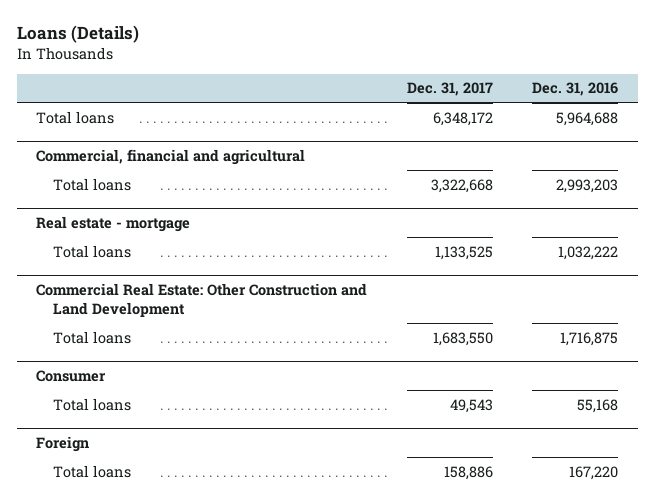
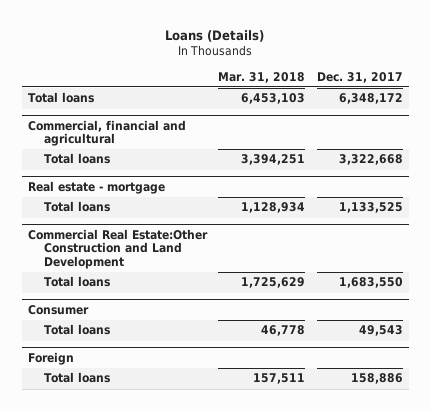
[532,82,619,97] Dec. 31, 2016 -> none
none -> [218,71,306,83] Mar. 31, 2018
[36,282,368,317] Commercial Real Estate: Other Construction and Land Development -> [27,229,208,269] Commercial Real Estate:Other Construction and Land Development

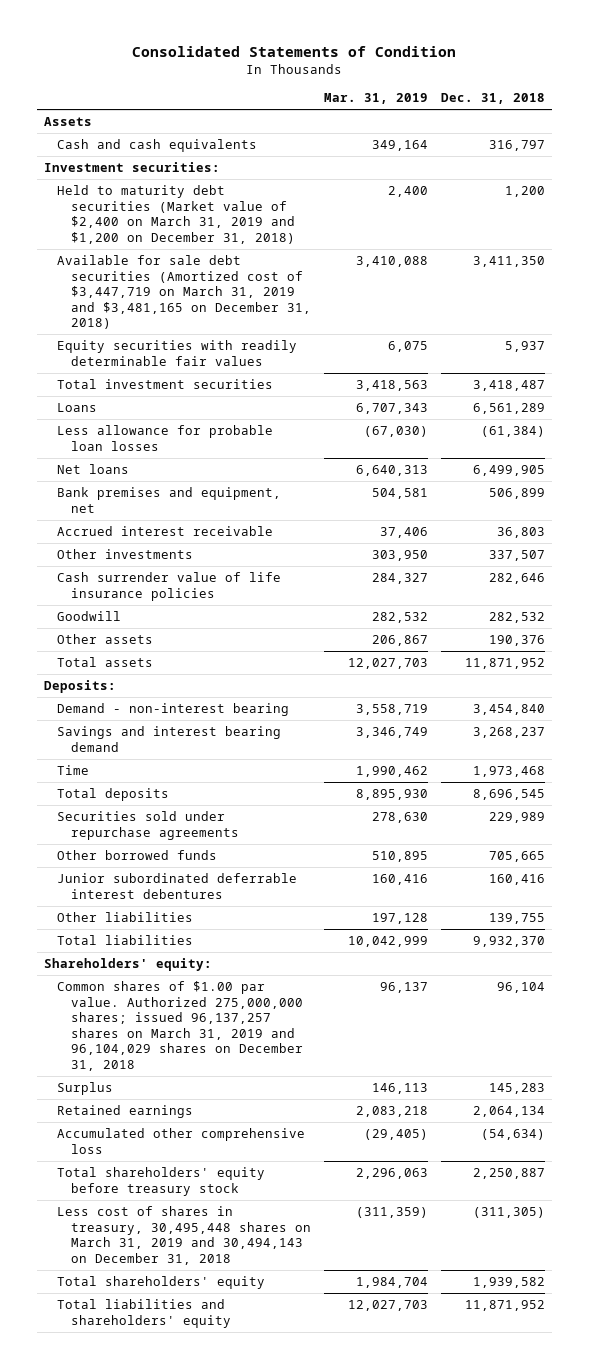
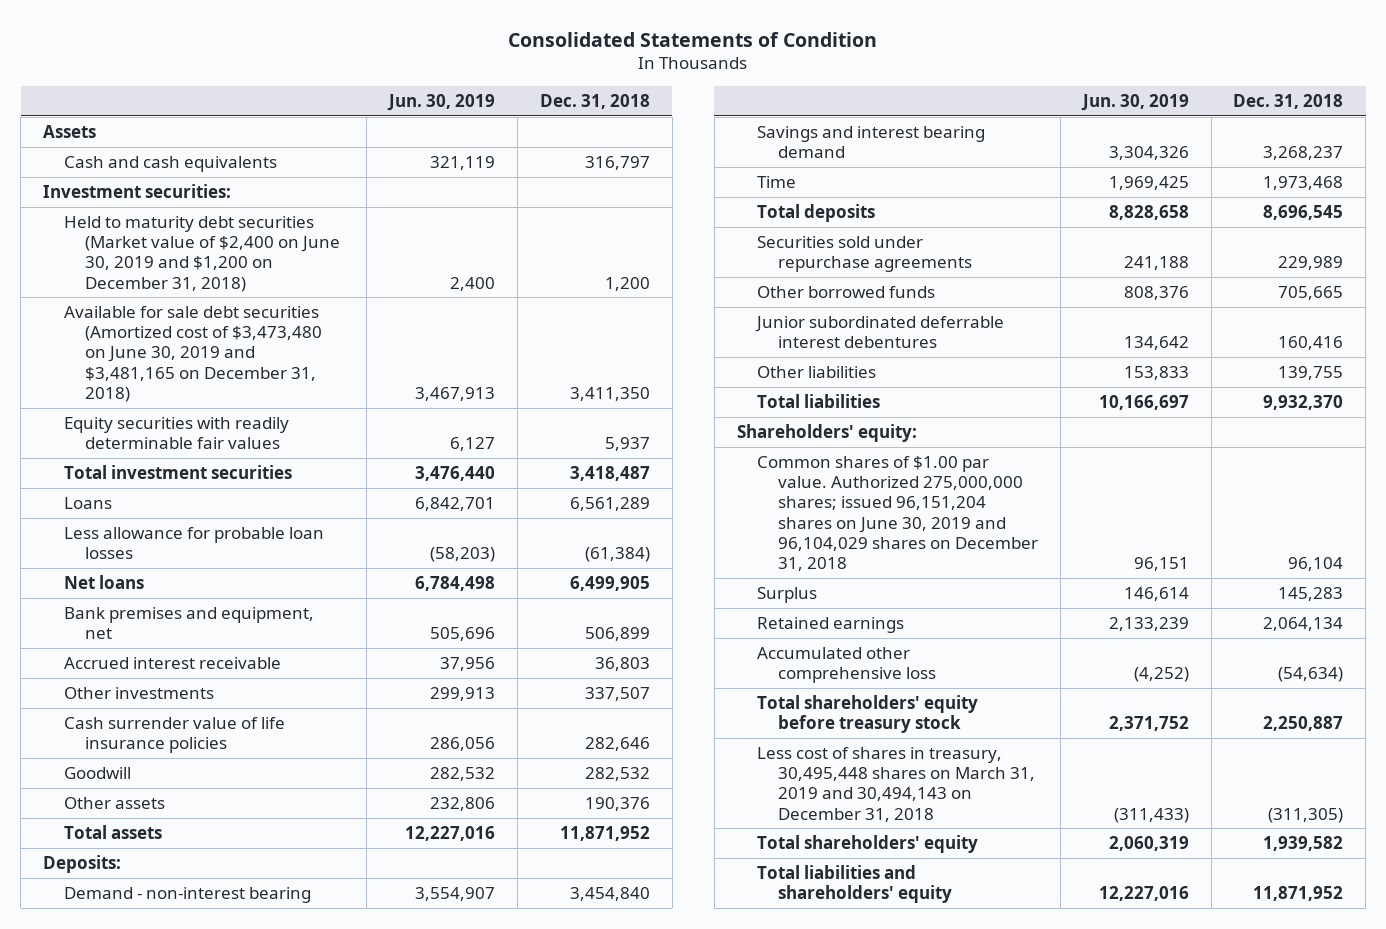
[324,93,429,105] Mar. 31, 2019 -> none
none -> [387,93,496,111] Jun. 30, 2019
[57,185,296,244] Held to maturity debt securities (Market value of $2,400 on March 31, 2019 and $1,200 on December 31, 2018) -> [63,215,340,292] Held to maturity debt securities (Market value of $2,400 on June 30, 2019 and $1,200 on December 31, 2018)
[57,255,312,330] Available for sale debt securities (Amortized cost of $3,447,719 on March 31, 2019 and $3,481,165 on December 31, 2018) -> [63,305,322,402] Available for sale debt securities (Amortized cost of $3,473,480 on June 30, 2019 and $3,481,165 on December 31, 2018)
[57,981,304,1071] Common shares of $1.00 par value. Authorized 275,000,000 shares; issued 96,137,257 shares on March 31, 2019 and 96,104,029 shares on December 31, 2018 -> [757,455,1038,572] Common shares of $1.00 par value. Authorized 275,000,000 shares; issued 96,151,204 shares on June 30, 2019 and 96,104,029 shares on December 31, 2018

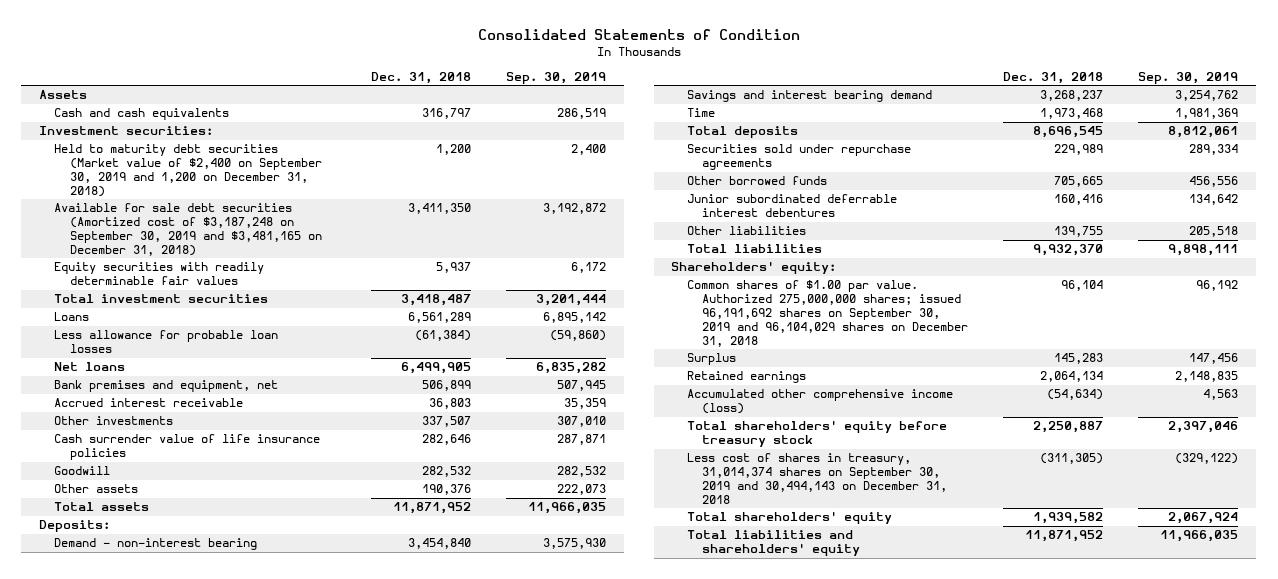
[387,93,496,111] Jun. 30, 2019 -> none
none -> [506,71,607,84] Sep. 30, 2019
[63,215,340,292] Held to maturity debt securities (Market value of $2,400 on June 30, 2019 and $1,200 on December 31, 2018) -> [54,144,322,197] Held to maturity debt securities (Market value of $2,400 on September 30, 2019 and 1,200 on December 31, 2018)
[63,305,322,402] Available for sale debt securities (Amortized cost of $3,473,480 on June 30, 2019 and $3,481,165 on December 31, 2018) -> [54,203,322,256] Available for sale debt securities (Amortized cost of $3,187,248 on September 30, 2019 and $3,481,165 on December 31, 2018)
[757,455,1038,572] Common shares of $1.00 par value. Authorized 275,000,000 shares; issued 96,151,204 shares on June 30, 2019 and 96,104,029 shares on December 31, 2018 -> [686,280,968,347] Common shares of $1.00 par value. Authorized 275,000,000 shares; issued 96,191,692 shares on September 30, 2019 and 96,104,029 shares on December 31, 2018
[757,646,936,684] Accumulated other comprehensive loss -> [686,389,953,415] Accumulated other comprehensive income (loss)
[757,746,1035,822] Less cost of shares in treasury, 30,495,448 shares on March 31, 2019 and 30,494,143 on December 31, 2018 -> [686,453,947,504] Less cost of shares in treasury, 31,014,374 shares on September 30, 2019 and 30,494,143 on December 31, 2018

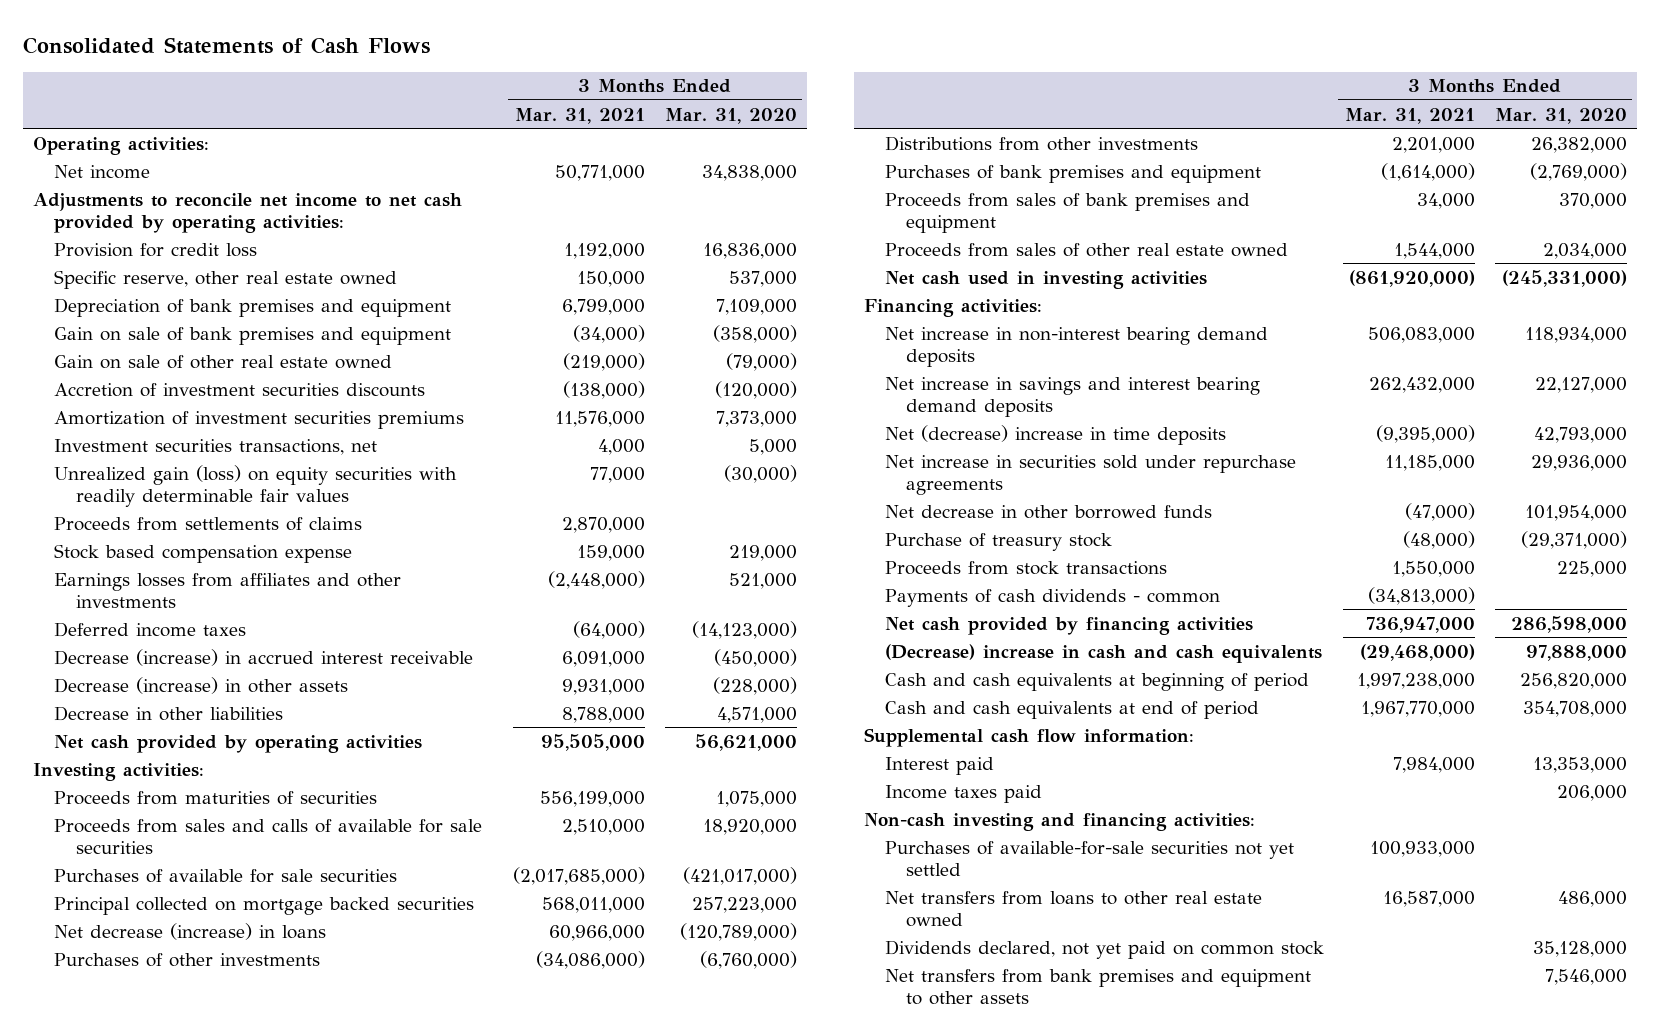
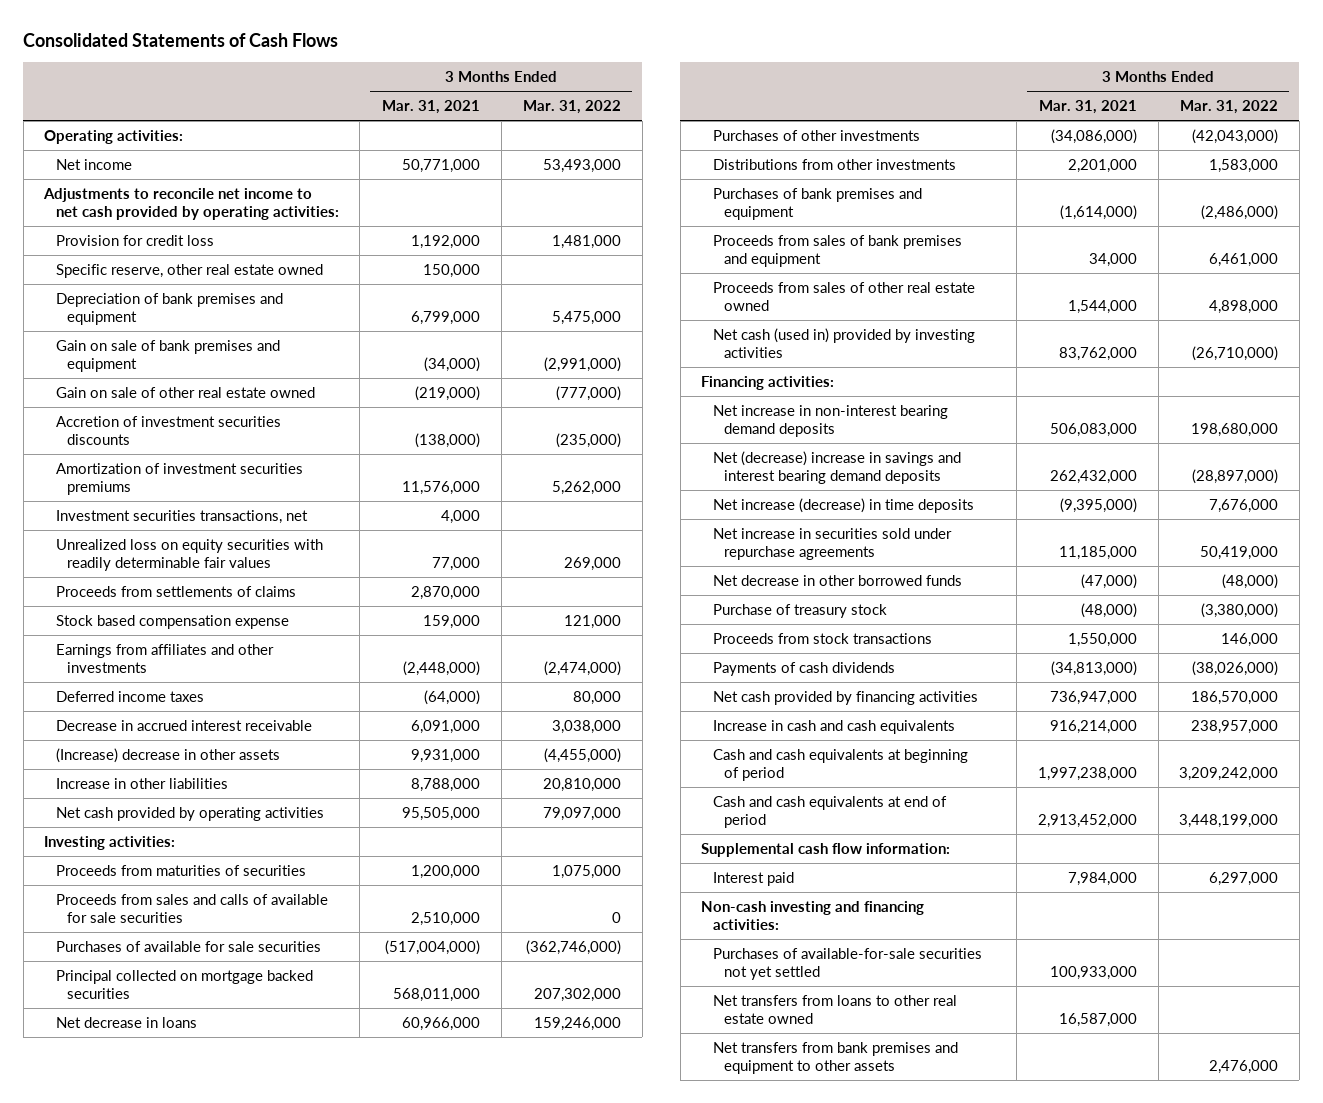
[664,107,797,124] Mar. 31, 2020 -> none
none -> [523,100,622,115] Mar. 31, 2022
[54,464,458,507] Unrealized gain (loss) on equity securities with readily determinable fair values -> [55,539,323,572] Unrealized loss on equity securities with readily determinable fair values
[54,572,402,608] Earnings losses from affiliates and other investments -> [55,644,274,674] Earnings from affiliates and other investments
[54,648,474,666] Decrease (increase) in accrued interest receivable -> [55,720,312,732] Decrease in accrued interest receivable
[54,676,349,694] Decrease (increase) in other assets -> [55,748,280,764] (Increase) decrease in other assets
[54,705,284,721] Decrease in other liabilities -> [55,778,228,790] Increase in other liabilities
[540,790,646,807] 556,199,000 -> [410,865,480,880] 1,200,000
[513,866,646,885] (2,017,685,000) -> [384,940,480,956] (517,004,000)
[54,922,327,940] Net decrease (increase) in loans -> [55,1017,197,1029] Net decrease in loans
[884,270,1207,289] Net cash used in investing activities -> [712,328,975,359] Net cash (used in) provided by investing activities
[1349,269,1476,287] (861,920,000) -> [1058,347,1137,362] 83,762,000
[884,376,1260,417] Net increase in savings and interest bearing demand deposits -> [712,451,961,485] Net (decrease) increase in savings and interest bearing demand deposits
[884,424,1226,445] Net (decrease) increase in time deposits -> [712,498,974,514] Net increase (decrease) in time deposits
[884,588,1220,607] Payments of cash dividends - common -> [712,662,895,677] Payments of cash dividends
[884,643,1322,663] (Decrease) increase in cash and cash equivalents -> [712,720,955,735] Increase in cash and cash equivalents
[1360,643,1476,661] (29,468,000) -> [1049,720,1137,735] 916,214,000
[1361,700,1476,717] 1,967,770,000 -> [1037,814,1137,829] 2,913,452,000
[884,784,1042,803] Income taxes paid -> none
[884,939,1324,959] Dividends declared, not yet paid on common stock -> none

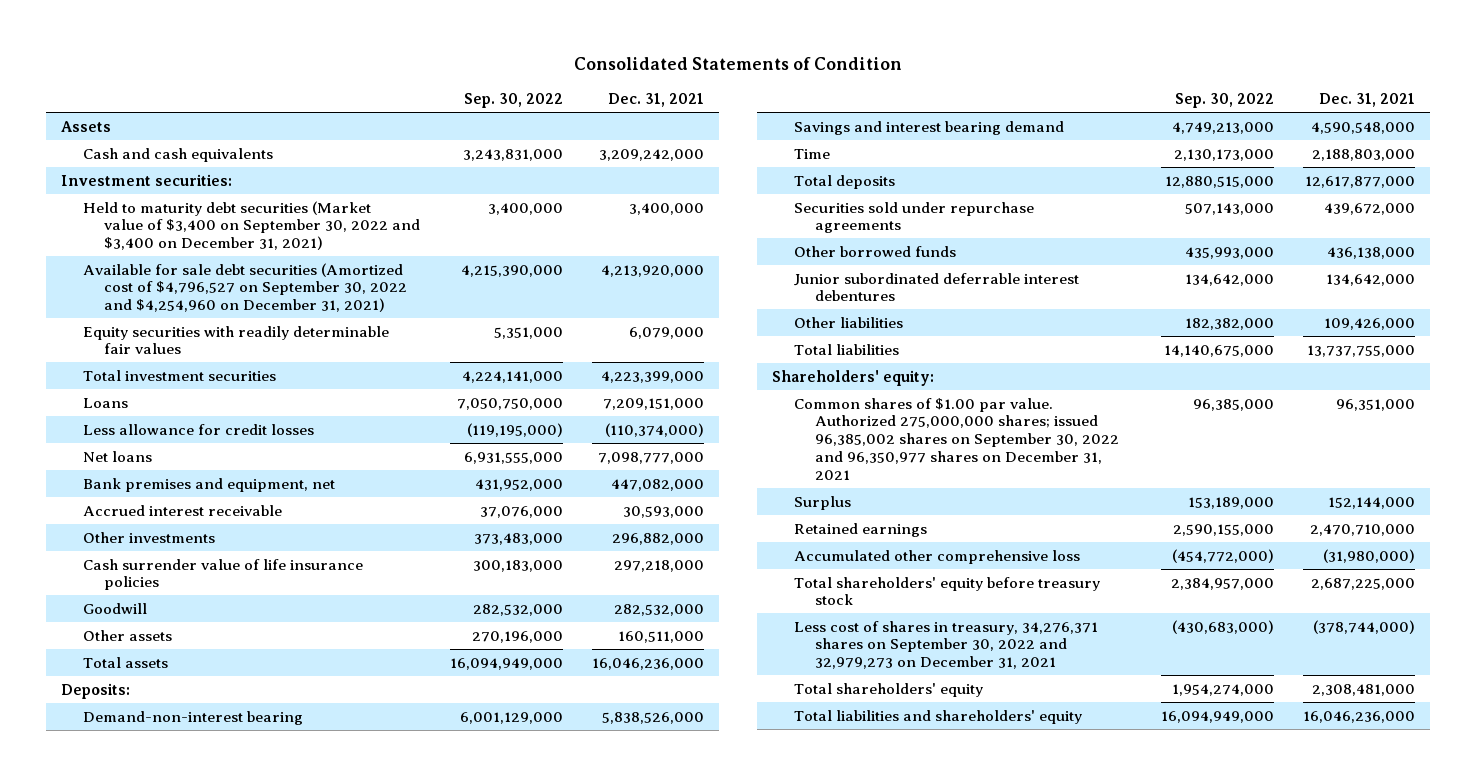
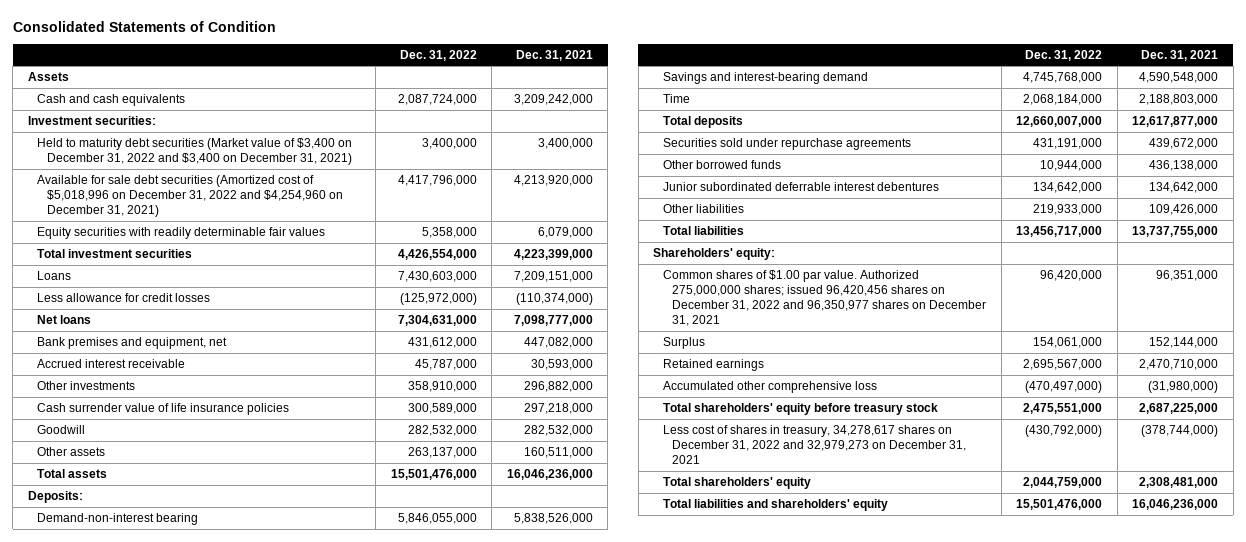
[463,93,563,109] Sep. 30, 2022 -> none
none -> [399,49,477,61] Dec. 31, 2022
[82,200,420,251] Held to maturity debt securities (Market value of $3,400 on September 30, 2022 and $3,400 on December 31, 2021) -> [37,138,353,166] Held to maturity debt securities (Market value of $3,400 on December 31, 2022 and $3,400 on December 31, 2021)
[82,262,407,313] Available for sale debt securities (Amortized cost of $4,796,527 on September 30, 2022 and $4,254,960 on December 31, 2021) -> [37,175,343,218] Available for sale debt securities (Amortized cost of $5,018,996 on December 31, 2022 and $4,254,960 on December 31, 2021)
[793,120,1064,135] Savings and interest bearing demand -> [662,72,868,85] Savings and interest-bearing demand
[793,397,1119,480] Common shares of $1.00 par value. Authorized 275,000,000 shares; issued 96,385,002 shares on September 30, 2022 and 96,350,977 shares on December 31, 2021 -> [662,270,987,327] Common shares of $1.00 par value. Authorized 275,000,000 shares; issued 96,420,456 shares on December 31, 2022 and 96,350,977 shares on December 31, 2021
[793,620,1098,670] Less cost of shares in treasury, 34,276,371 shares on September 30, 2022 and 32,979,273 on December 31, 2021 -> [662,425,967,465] Less cost of shares in treasury, 34,278,617 shares on December 31, 2022 and 32,979,273 on December 31, 2021

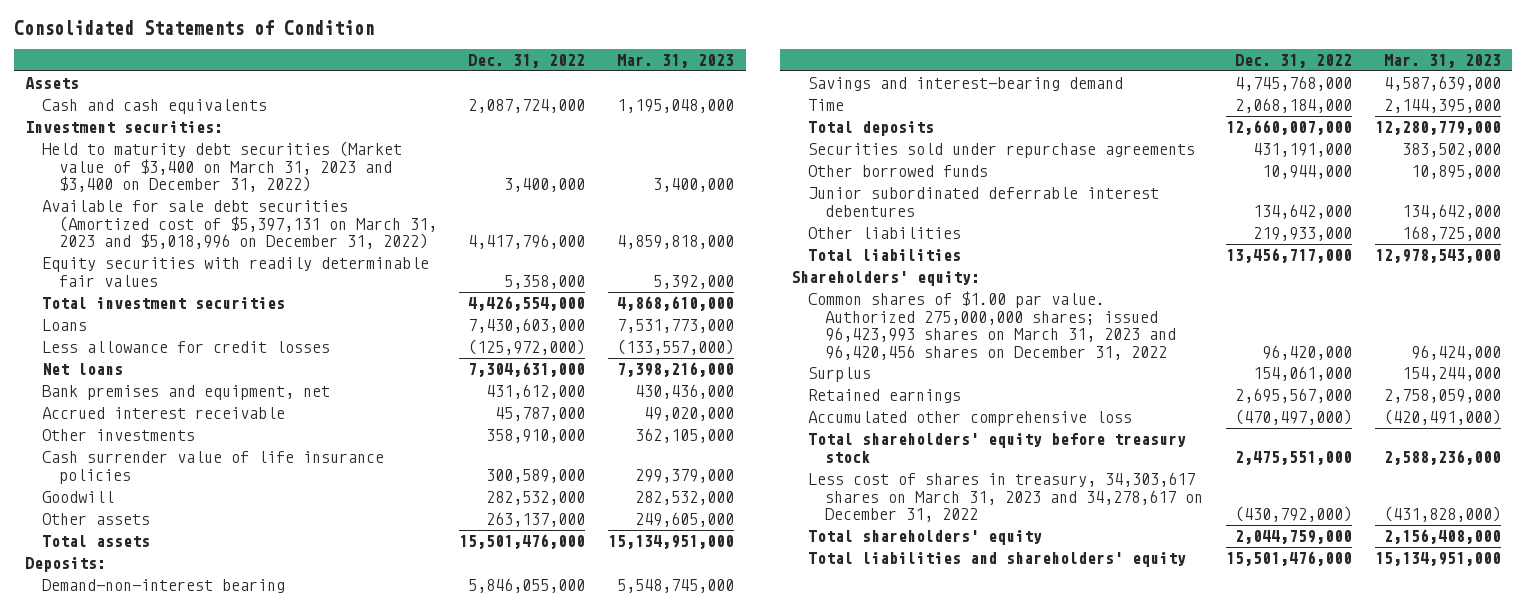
[515,49,593,61] Dec. 31, 2021 -> none
none -> [617,53,735,68] Mar. 31, 2023
[37,138,353,166] Held to maturity debt securities (Market value of $3,400 on December 31, 2022 and $3,400 on December 31, 2021) -> [41,141,402,193] Held to maturity debt securities (Market value of $3,400 on March 31, 2023 and $3,400 on December 31, 2022)
[37,175,343,218] Available for sale debt securities (Amortized cost of $5,018,996 on December 31, 2022 and $4,254,960 on December 31, 2021) -> [41,200,437,250] Available for sale debt securities (Amortized cost of $5,397,131 on March 31, 2023 and $5,018,996 on December 31, 2022)
[662,270,987,327] Common shares of $1.00 par value. Authorized 275,000,000 shares; issued 96,420,456 shares on December 31, 2022 and 96,350,977 shares on December 31, 2021 -> [808,291,1176,360] Common shares of $1.00 par value. Authorized 275,000,000 shares; issued 96,423,993 shares on March 31, 2023 and 96,420,456 shares on December 31, 2022
[662,425,967,465] Less cost of shares in treasury, 34,278,617 shares on December 31, 2022 and 32,979,273 on December 31, 2021 -> [808,472,1203,523] Less cost of shares in treasury, 34,303,617 shares on March 31, 2023 and 34,278,617 on December 31, 2022

